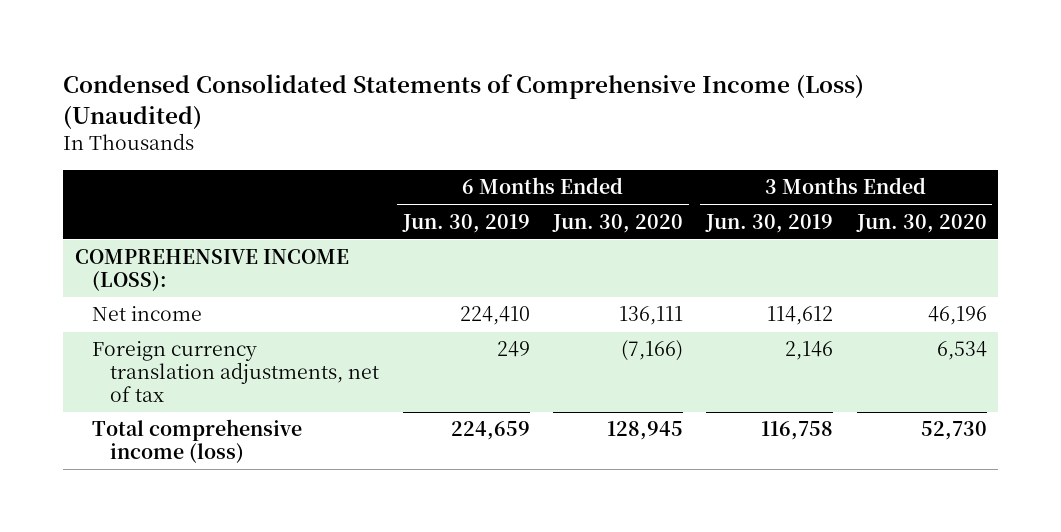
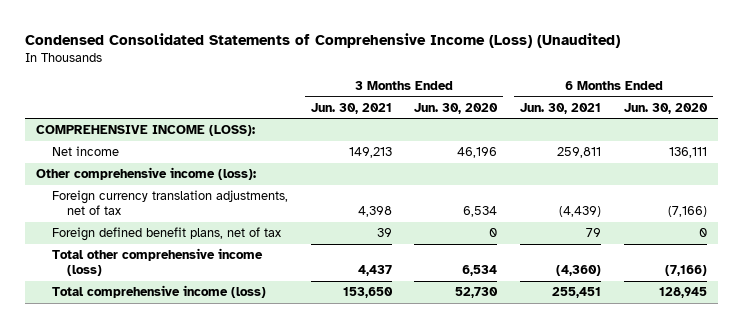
[401,213,530,233] Jun. 30, 2019 -> none
[705,213,834,233] Jun. 30, 2019 -> none
none -> [310,102,392,114] Jun. 30, 2021
none -> [520,102,602,114] Jun. 30, 2021
none -> [36,167,257,181] Other comprehensive income (loss):
none -> [51,227,281,242] Foreign defined benefit plans, net of tax
none -> [51,248,263,277] Total other comprehensive income (loss)

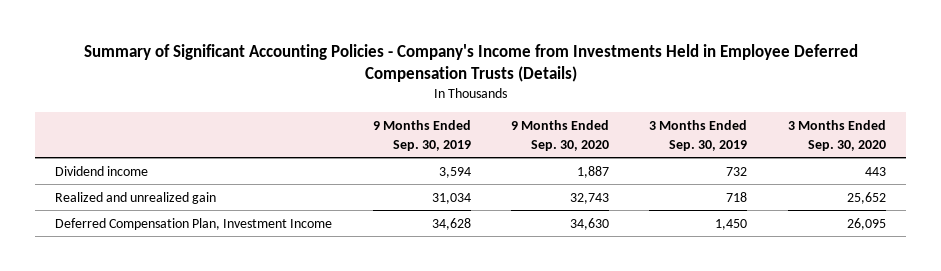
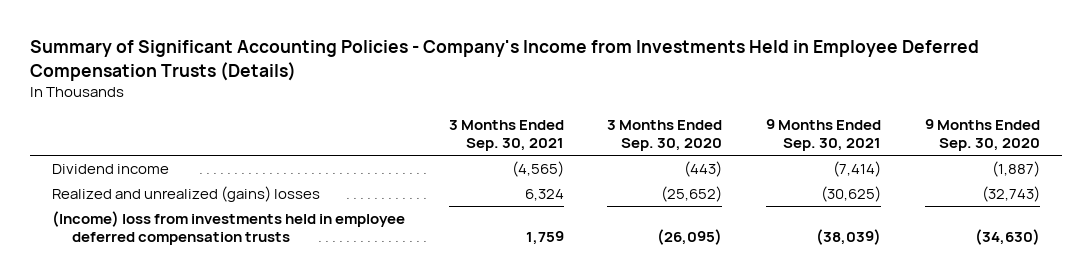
[372,120,471,151] 9 Months Ended Sep. 30, 2019 -> none
[649,120,748,151] 3 Months Ended Sep. 30, 2019 -> none
none -> [448,119,564,151] 3 Months Ended Sep. 30, 2021
none -> [766,118,882,151] 9 Months Ended Sep. 30, 2021
[577,165,610,178] 1,887 -> [991,161,1040,178] (1,887)
[864,166,886,176] 443 -> [684,161,723,178] (443)
[55,191,217,204] Realized and unrealized gain -> [51,186,320,203] Realized and unrealized (gains) losses
[570,192,610,204] 32,743 -> [981,186,1040,203] (32,743)
[846,191,886,204] 25,652 -> [661,186,723,203] (25,652)
[55,217,333,230] Deferred Compensation Plan, Investment Income -> [51,211,405,246] (Income) loss from investments held in employee deferred compensation trusts
[570,217,610,230] 34,630 -> [974,229,1040,246] (34,630)
[846,217,886,230] 26,095 -> [657,229,723,246] (26,095)

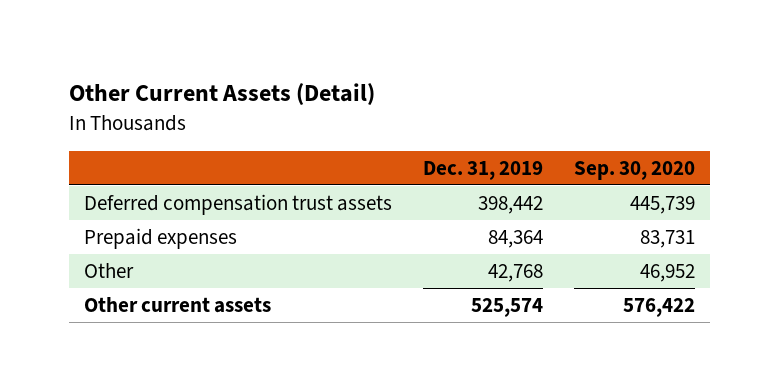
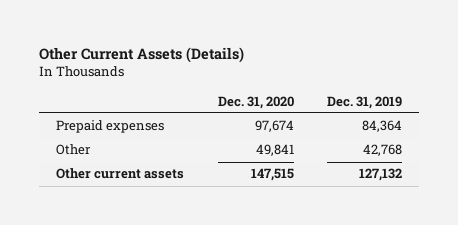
[68,83,375,106] Other Current Assets (Detail) -> [39,47,245,64] Other Current Assets (Details)
[573,160,695,180] Sep. 30, 2020 -> none
none -> [217,95,294,109] Dec. 31, 2020
[84,193,393,215] Deferred compensation trust assets -> none
[470,297,543,317] 525,574 -> [359,168,403,182] 127,132

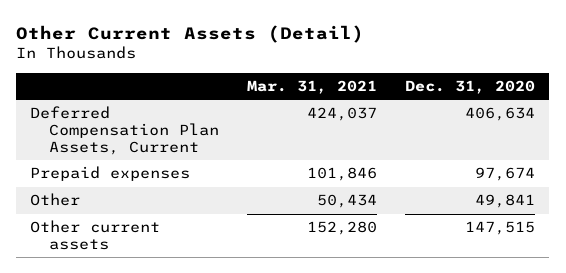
[39,47,245,64] Other Current Assets (Details) -> [16,24,365,43] Other Current Assets (Detail)
[327,95,403,109] Dec. 31, 2019 -> none
none -> [247,79,378,94] Mar. 31, 2021
none -> [30,106,220,155] Deferred Compensation Plan Assets, Current

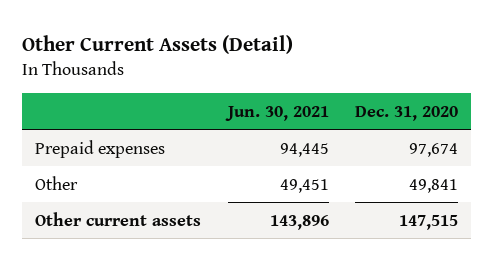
[247,79,378,94] Mar. 31, 2021 -> none
none -> [224,105,329,121] Jun. 30, 2021
[30,106,220,155] Deferred Compensation Plan Assets, Current -> none

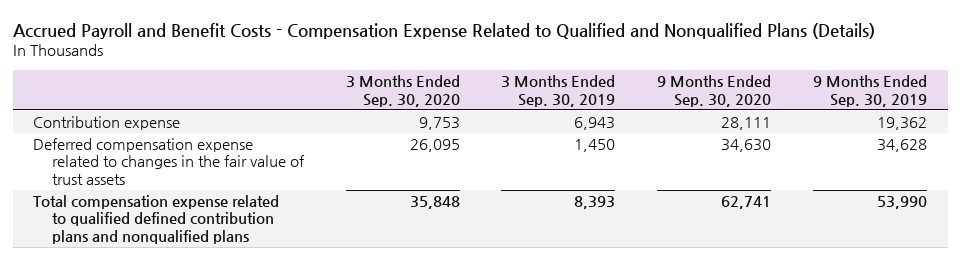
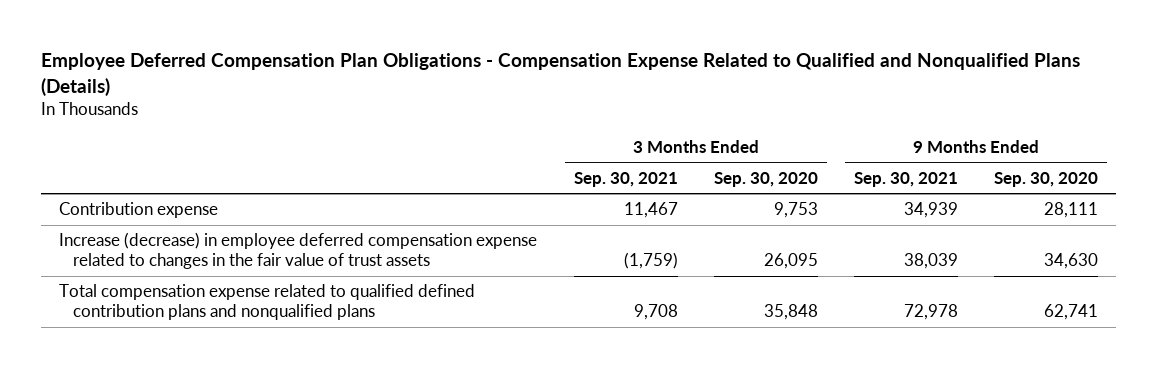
[12,22,875,39] Accrued Payroll and Benefit Costs - Compensation Expense Related to Qualified and Nonqualified Plans (Details) -> [41,52,1081,96] Employee Deferred Compensation Plan Obligations - Compensation Expense Related to Qualified and Nonqualified Plans (Details)
[501,75,616,107] 3 Months Ended Sep. 30, 2019 -> none
[812,75,927,107] 9 Months Ended Sep. 30, 2019 -> none
none -> [573,171,678,187] Sep. 30, 2021
none -> [854,171,959,187] Sep. 30, 2021
[33,138,306,185] Deferred compensation expense related to changes in the fair value of trust assets -> [59,232,538,270] Increase (decrease) in employee deferred compensation expense related to changes in the fair value of trust assets

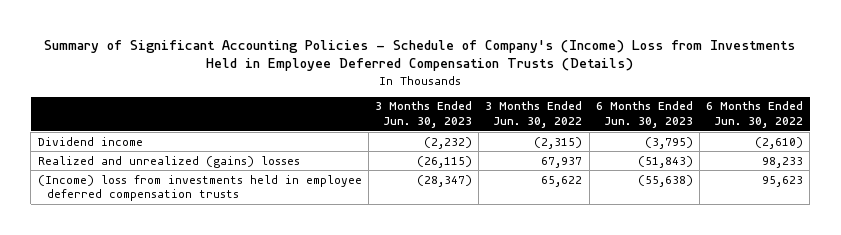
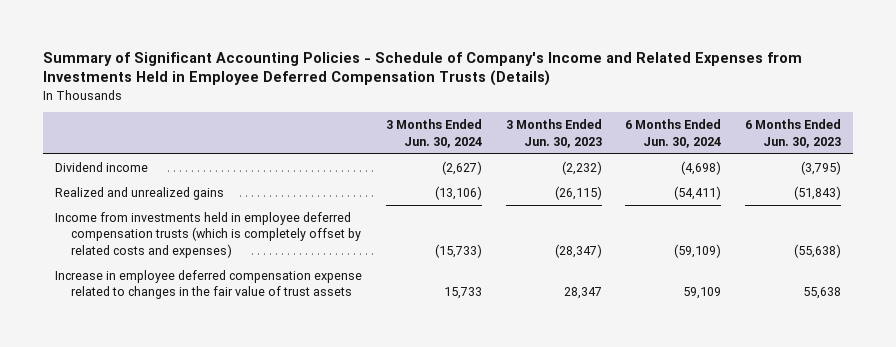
[44,39,796,72] Summary of Significant Accounting Policies - Schedule of Company's (Income) Loss from Investments Held in Employee Deferred Compensation Trusts (Details) -> [42,51,802,87] Summary of Significant Accounting Policies - Schedule of Company's Income and Related Expenses from Investments Held in Employee Deferred Compensation Trusts (Details)
[485,101,583,129] 3 Months Ended Jun. 30, 2022 -> none
[706,101,804,129] 6 Months Ended Jun. 30, 2022 -> none
none -> [385,119,482,148] 3 Months Ended Jun. 30, 2024
none -> [625,119,722,148] 6 Months Ended Jun. 30, 2024
[37,155,300,168] Realized and unrealized (gains) losses -> [54,187,224,201] Realized and unrealized gains
[37,174,362,202] (Income) loss from investments held in employee deferred compensation trusts -> [54,212,362,258] Income from investments held in employee deferred compensation trusts (which is completely offset by related costs and expenses)
none -> [54,270,362,300] Increase in employee deferred compensation expense related to changes in the fair value of trust assets

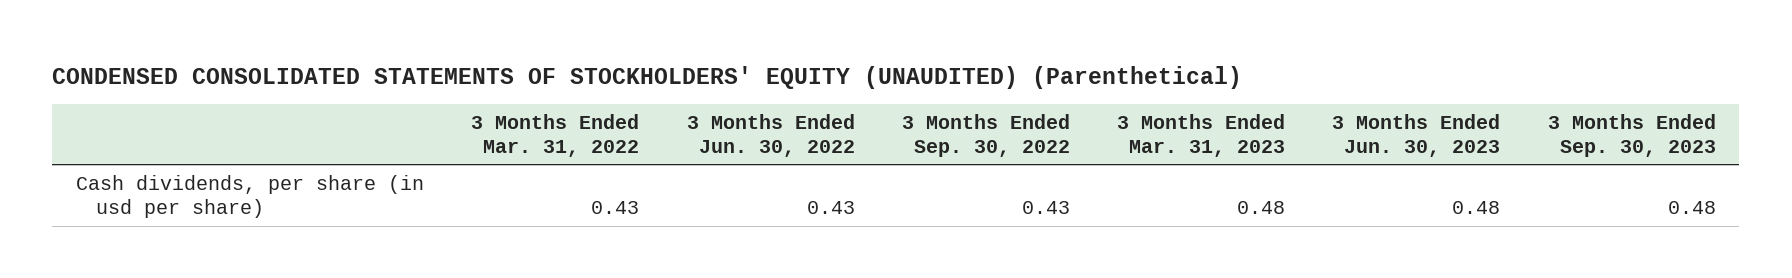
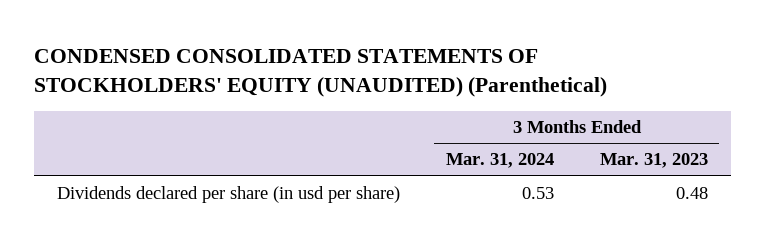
[471,113,640,157] 3 Months Ended Mar. 31, 2022 -> none
[686,113,855,157] 3 Months Ended Jun. 30, 2022 -> none
[901,113,1070,157] 3 Months Ended Sep. 30, 2022 -> none
[1332,113,1501,157] 3 Months Ended Jun. 30, 2023 -> none
[1547,113,1716,157] 3 Months Ended Sep. 30, 2023 -> none
none -> [445,153,554,169] Mar. 31, 2024
[76,174,425,219] Cash dividends, per share (in usd per share) -> [56,186,400,204] Dividends declared per share (in usd per share)

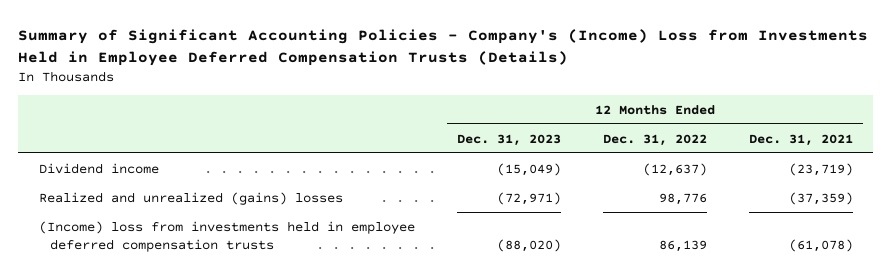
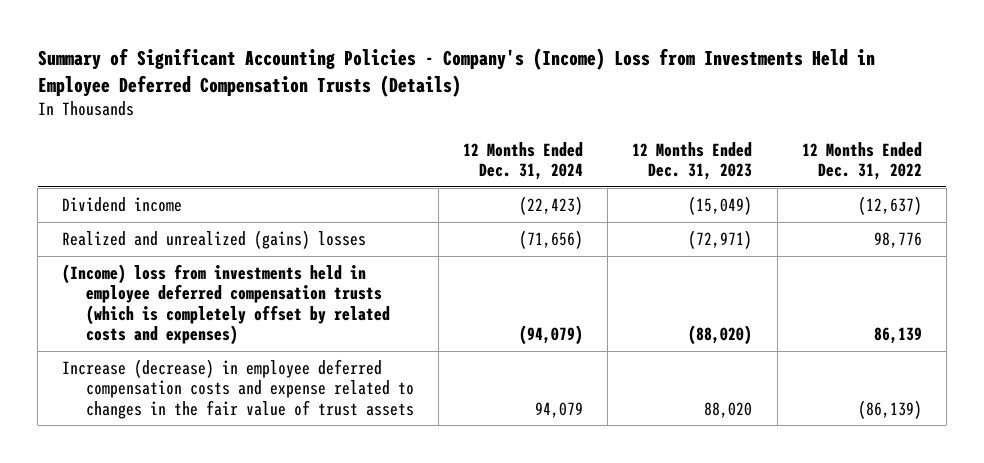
[748,133,853,146] Dec. 31, 2021 -> none
none -> [463,141,584,180] 12 Months Ended Dec. 31, 2024
[39,220,416,252] (Income) loss from investments held in employee deferred compensation trusts -> [62,264,390,346] (Income) loss from investments held in employee deferred compensation trusts (which is completely offset by related costs and expenses)
none -> [62,359,414,419] Increase (decrease) in employee deferred compensation costs and expense related to changes in the fair value of trust assets

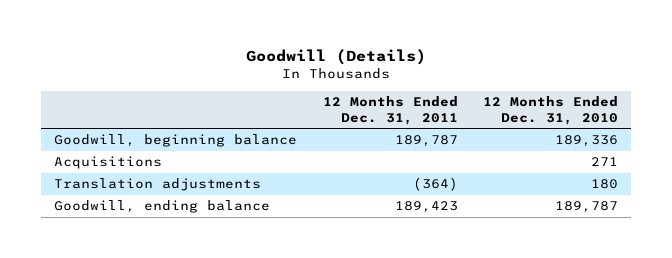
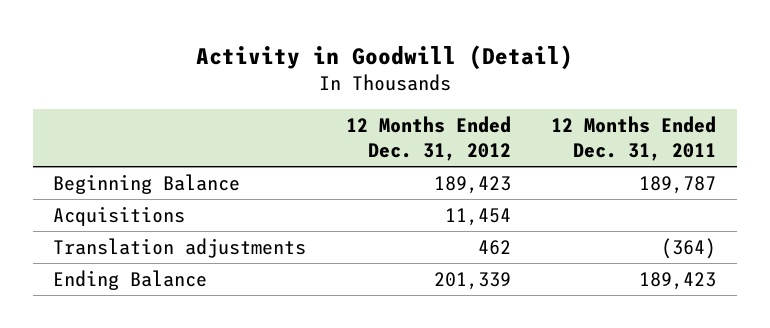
[246,49,427,66] Goodwill (Details) -> [195,44,573,70] Activity in Goodwill (Detail)
[483,96,619,125] 12 Months Ended Dec. 31, 2010 -> none
none -> [346,116,512,161] 12 Months Ended Dec. 31, 2012
[54,134,298,148] Goodwill, beginning balance -> [53,173,241,194] Beginning Balance
[54,200,271,214] Goodwill, ending balance -> [53,269,208,290] Ending Balance

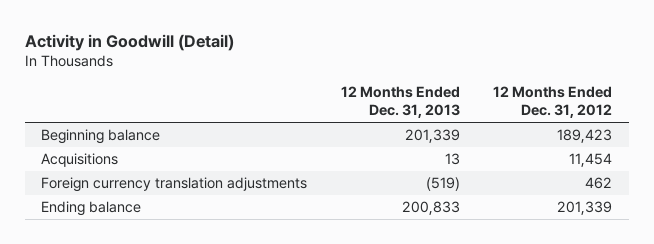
[551,116,717,161] 12 Months Ended Dec. 31, 2011 -> none
none -> [340,86,460,119] 12 Months Ended Dec. 31, 2013
[53,173,241,194] Beginning Balance -> [41,129,161,145] Beginning balance
[53,237,307,258] Translation adjustments -> [41,177,308,193] Foreign currency translation adjustments
[53,269,208,290] Ending Balance -> [41,201,142,217] Ending balance

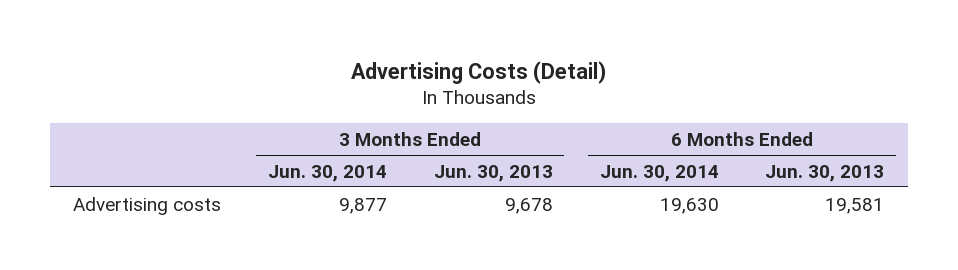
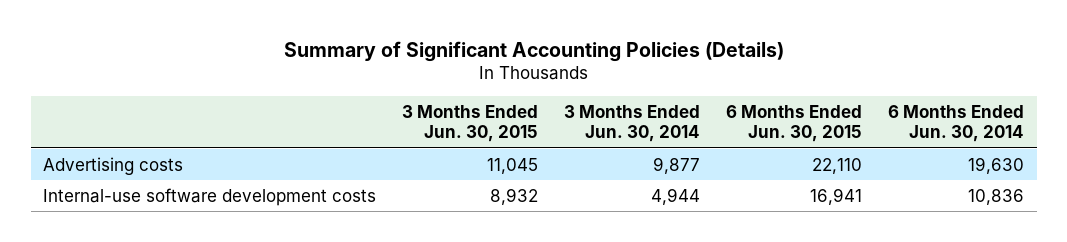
[350,61,606,85] Advertising Costs (Detail) -> [283,40,784,62] Summary of Significant Accounting Policies (Details)
[433,164,553,182] Jun. 30, 2013 -> none
[765,164,885,182] Jun. 30, 2013 -> none
none -> [402,104,539,143] 3 Months Ended Jun. 30, 2015
none -> [725,104,862,143] 6 Months Ended Jun. 30, 2015
none -> [43,187,377,206] Internal-use software development costs

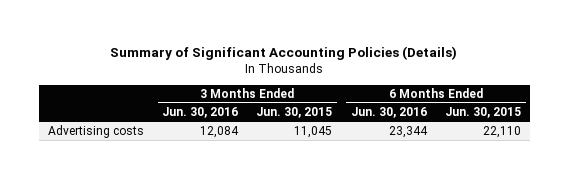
[564,104,701,143] 3 Months Ended Jun. 30, 2014 -> none
[887,104,1024,143] 6 Months Ended Jun. 30, 2014 -> none
none -> [162,107,239,119] Jun. 30, 2016
none -> [350,107,427,119] Jun. 30, 2016
[43,187,377,206] Internal-use software development costs -> none

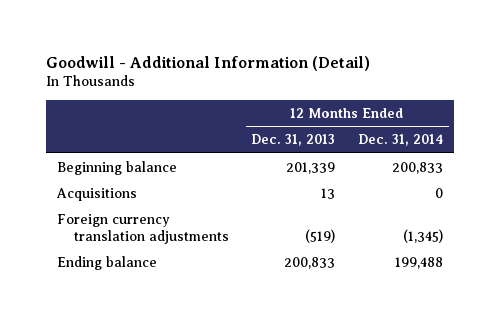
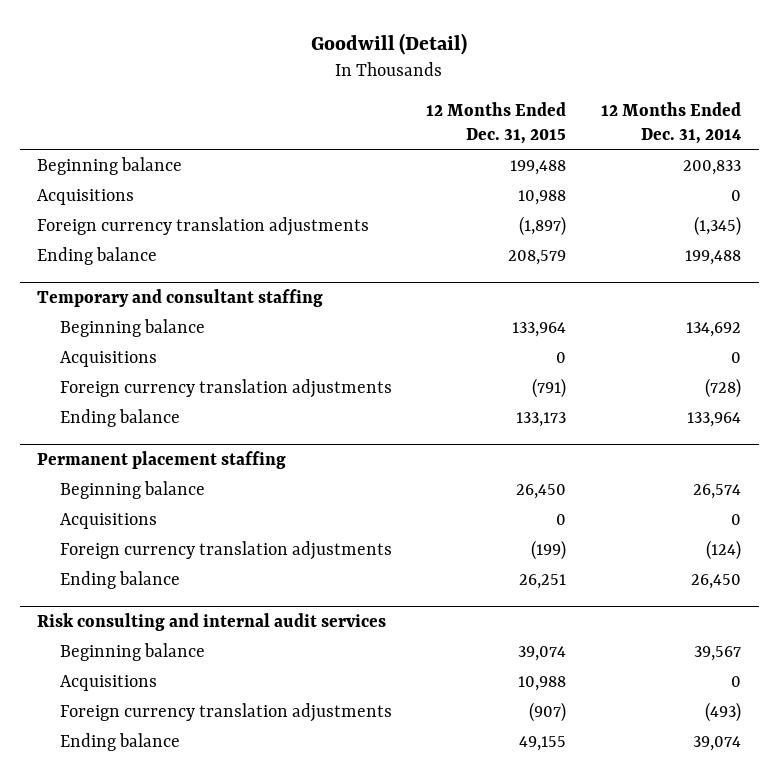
[45,55,370,71] Goodwill - Additional Information (Detail) -> [311,33,468,56] Goodwill (Detail)
[251,134,336,147] Dec. 31, 2013 -> none
none -> [426,102,567,145] 12 Months Ended Dec. 31, 2015
none -> [37,289,324,308] Temporary and consultant staffing
none -> [59,319,205,338] Beginning balance
none -> [59,351,157,368] Acquisitions
none -> [59,379,392,399] Foreign currency translation adjustments
none -> [59,409,180,428] Ending balance
none -> [37,451,287,470] Permanent placement staffing
none -> [59,481,205,500] Beginning balance
none -> [59,513,157,530] Acquisitions
none -> [59,541,392,561] Foreign currency translation adjustments
none -> [59,571,180,590] Ending balance
none -> [37,613,387,632] Risk consulting and internal audit services
none -> [59,643,205,662] Beginning balance
none -> [59,675,157,692] Acquisitions
none -> [59,703,392,723] Foreign currency translation adjustments
none -> [59,733,180,752] Ending balance

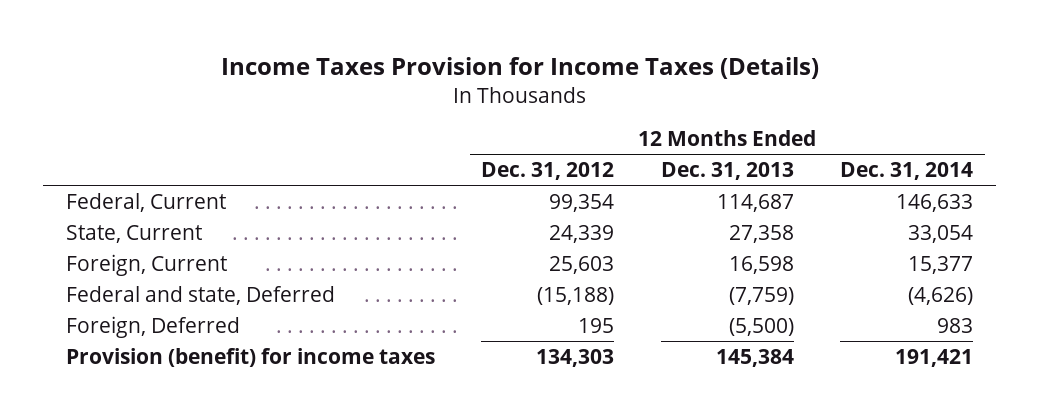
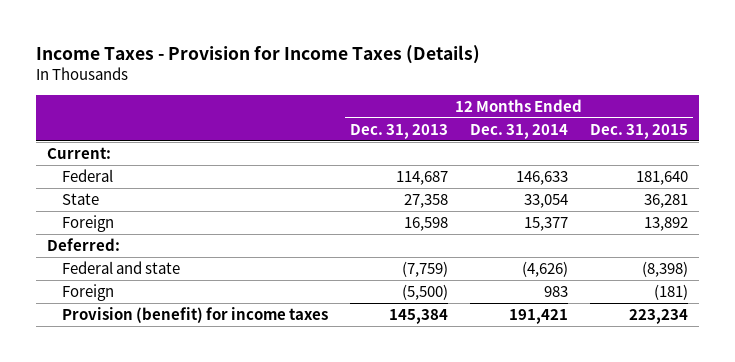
[220,56,819,79] Income Taxes Provision for Income Taxes (Details) -> [36,44,481,64] Income Taxes - Provision for Income Taxes (Details)
[481,162,615,181] Dec. 31, 2012 -> none
none -> [589,123,688,139] Dec. 31, 2015
none -> [47,146,112,159] Current:
[65,192,226,212] Federal, Current -> [62,168,114,182] Federal
[65,224,202,243] State, Current -> [62,192,100,205] State
[65,253,227,276] Foreign, Current -> [62,214,115,232] Foreign
none -> [47,237,121,251] Deferred:
[65,285,335,305] Federal and state, Deferred -> [62,260,181,274] Federal and state
[65,315,240,338] Foreign, Deferred -> [62,283,115,301] Foreign

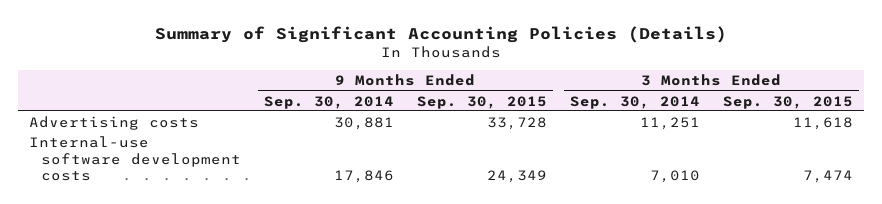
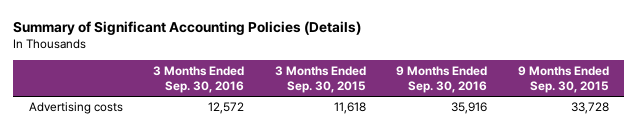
[263,95,394,109] Sep. 30, 2014 -> none
[569,95,700,109] Sep. 30, 2014 -> none
none -> [153,65,245,94] 3 Months Ended Sep. 30, 2016
none -> [396,65,488,94] 9 Months Ended Sep. 30, 2016
[29,135,241,182] Internal-use software development costs -> none

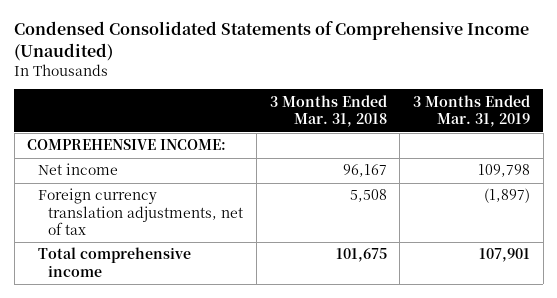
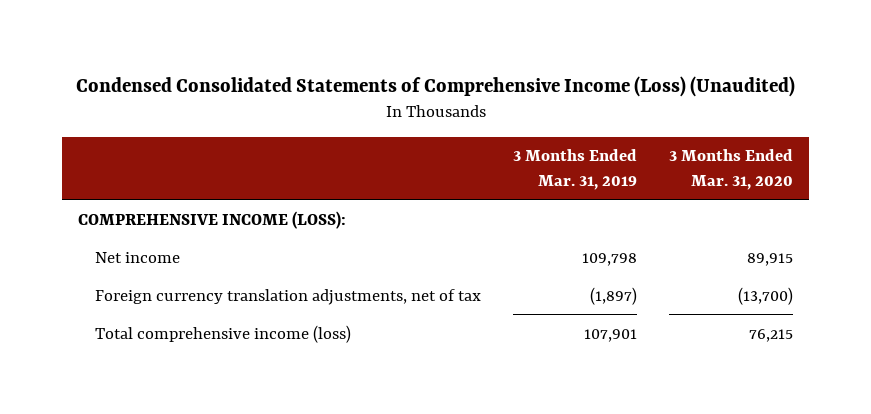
[14,21,530,61] Condensed Consolidated Statements of Comprehensive Income (Unaudited) -> [75,75,795,97] Condensed Consolidated Statements of Comprehensive Income (Loss) (Unaudited)
[269,94,387,128] 3 Months Ended Mar. 31, 2018 -> none
none -> [669,149,794,190] 3 Months Ended Mar. 31, 2020
[27,139,227,151] COMPREHENSIVE INCOME: -> [77,210,346,229] COMPREHENSIVE INCOME (LOSS):
[37,247,191,277] Total comprehensive income -> [94,324,351,343] Total comprehensive income (loss)

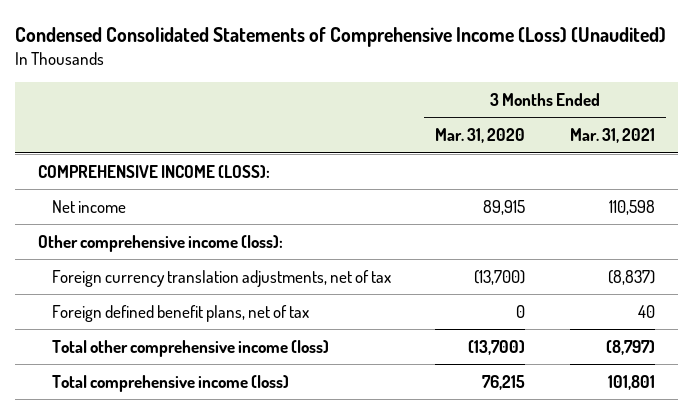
[512,149,637,190] 3 Months Ended Mar. 31, 2019 -> none
none -> [570,128,656,144] Mar. 31, 2021
none -> [37,234,283,252] Other comprehensive income (loss):
none -> [51,304,309,322] Foreign defined benefit plans, net of tax
none -> [51,339,329,357] Total other comprehensive income (loss)

